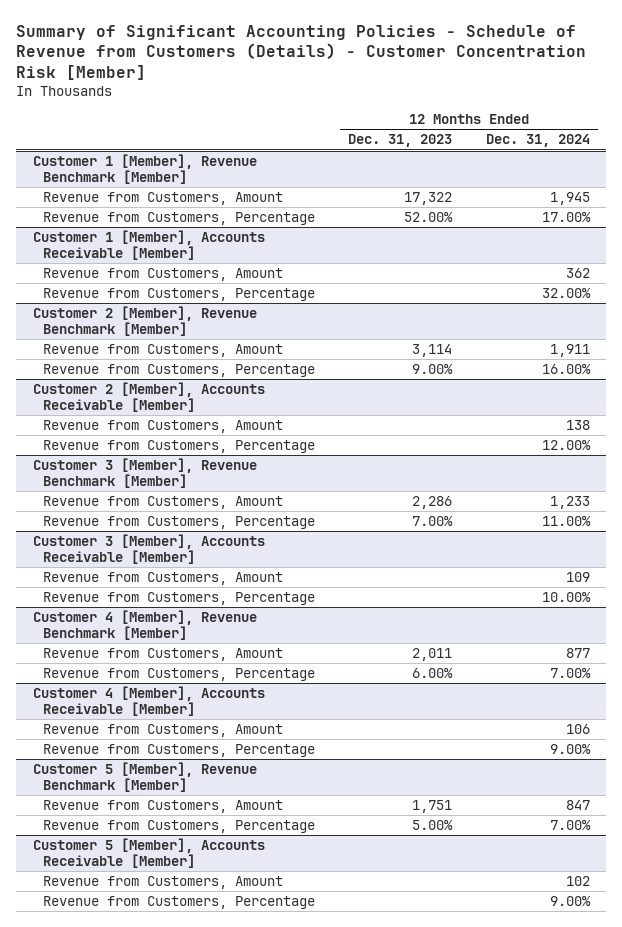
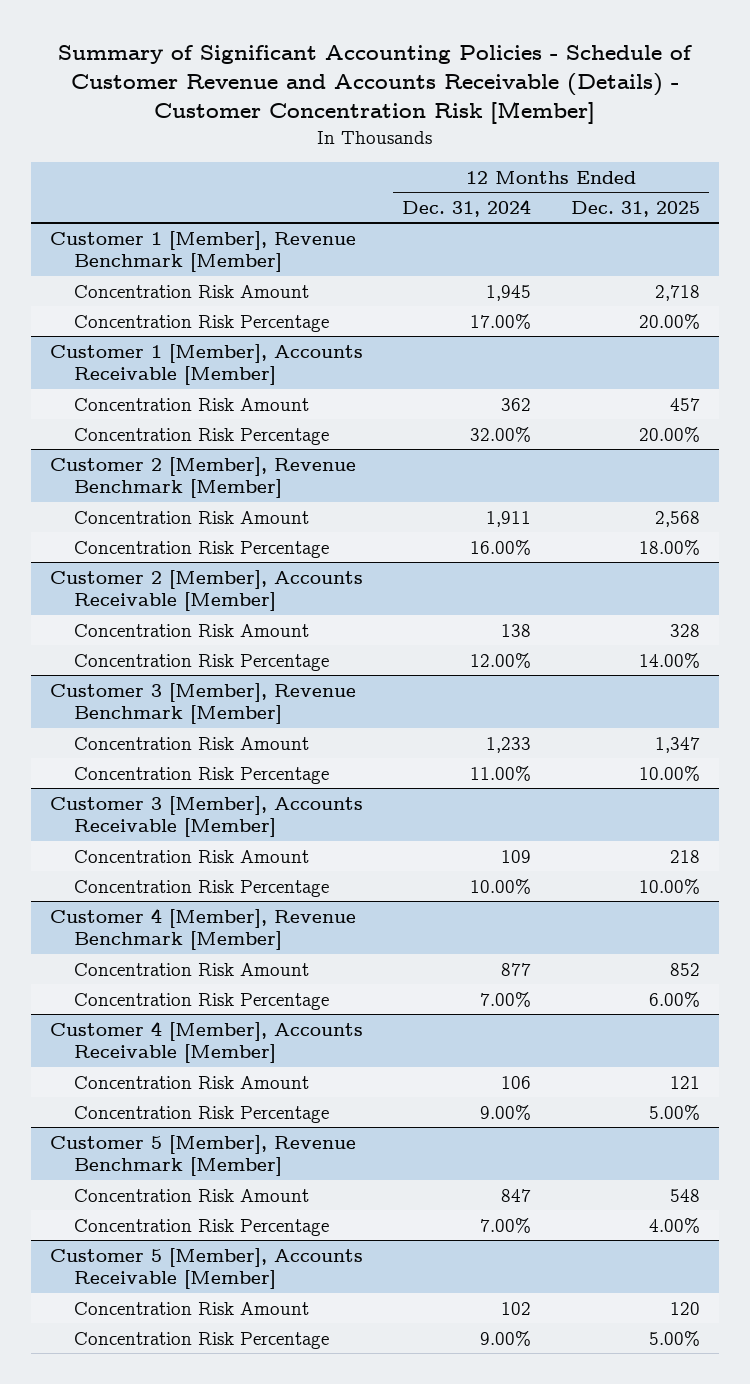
[15,24,586,80] Summary of Significant Accounting Policies - Schedule of Revenue from Customers (Details) - Customer Concentration Risk [Member] -> [57,44,692,125] Summary of Significant Accounting Policies - Schedule of Customer Revenue and Accounts Receivable (Details) - Customer Concentration Risk [Member]
[348,134,453,148] Dec. 31, 2023 -> none
none -> [570,200,700,217] Dec. 31, 2025
[43,192,284,206] Revenue from Customers, Amount -> [73,284,309,298] Concentration Risk Amount
[43,212,316,226] Revenue from Customers, Percentage -> [73,314,329,332] Concentration Risk Percentage
[43,268,284,282] Revenue from Customers, Amount -> [73,397,309,411] Concentration Risk Amount
[43,288,316,302] Revenue from Customers, Percentage -> [73,427,329,445] Concentration Risk Percentage
[43,344,284,358] Revenue from Customers, Amount -> [73,510,309,524] Concentration Risk Amount
[43,364,316,378] Revenue from Customers, Percentage -> [73,540,329,558] Concentration Risk Percentage
[43,420,284,434] Revenue from Customers, Amount -> [73,623,309,637] Concentration Risk Amount
[43,440,316,454] Revenue from Customers, Percentage -> [73,653,329,671] Concentration Risk Percentage
[43,496,284,510] Revenue from Customers, Amount -> [73,736,309,750] Concentration Risk Amount
[43,516,316,530] Revenue from Customers, Percentage -> [73,766,329,784] Concentration Risk Percentage
[43,572,284,586] Revenue from Customers, Amount -> [73,849,309,863] Concentration Risk Amount
[43,592,316,606] Revenue from Customers, Percentage -> [73,879,329,897] Concentration Risk Percentage
[43,648,284,662] Revenue from Customers, Amount -> [73,962,309,976] Concentration Risk Amount
[43,668,316,682] Revenue from Customers, Percentage -> [73,992,329,1010] Concentration Risk Percentage
[43,724,284,738] Revenue from Customers, Amount -> [73,1075,309,1089] Concentration Risk Amount
[43,744,316,758] Revenue from Customers, Percentage -> [73,1105,329,1123] Concentration Risk Percentage
[43,800,284,814] Revenue from Customers, Amount -> [73,1188,309,1202] Concentration Risk Amount
[43,820,316,834] Revenue from Customers, Percentage -> [73,1218,329,1236] Concentration Risk Percentage
[43,876,284,890] Revenue from Customers, Amount -> [73,1301,309,1315] Concentration Risk Amount
[43,896,316,910] Revenue from Customers, Percentage -> [73,1331,329,1349] Concentration Risk Percentage

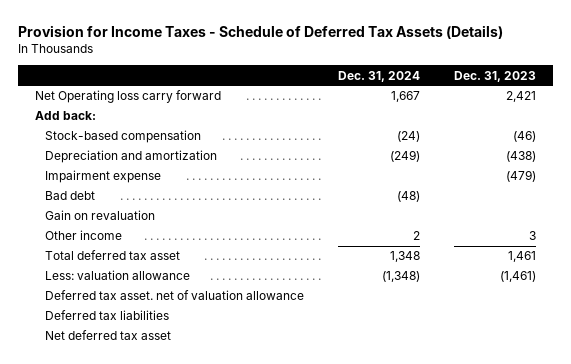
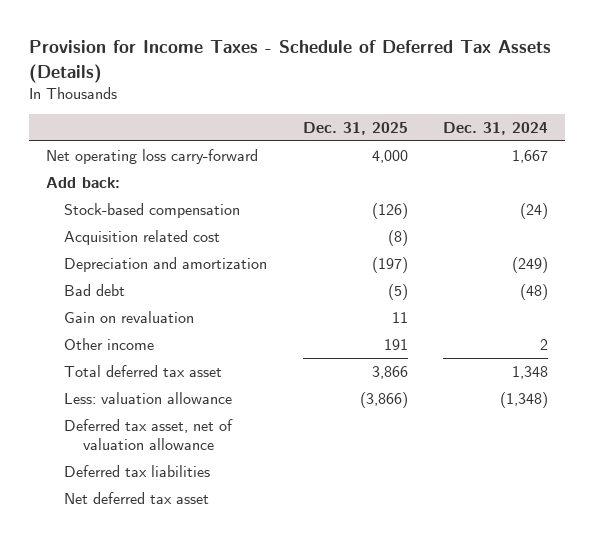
[453,70,536,82] Dec. 31, 2023 -> none
none -> [302,122,408,136] Dec. 31, 2025
[34,90,221,104] Net Operating loss carry forward -> [46,148,259,164] Net operating loss carry-forward
none -> [64,229,221,245] Acquisition related cost
[44,170,161,184] Impairment expense -> none
[44,290,304,301] Deferred tax asset. net of valuation allowance -> [64,418,234,451] Deferred tax asset, net of valuation allowance

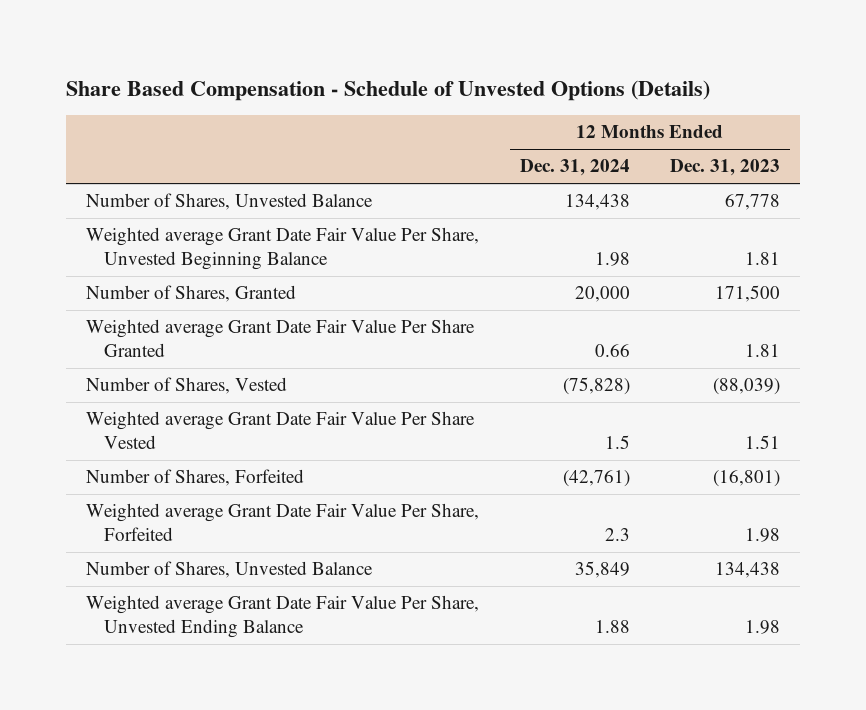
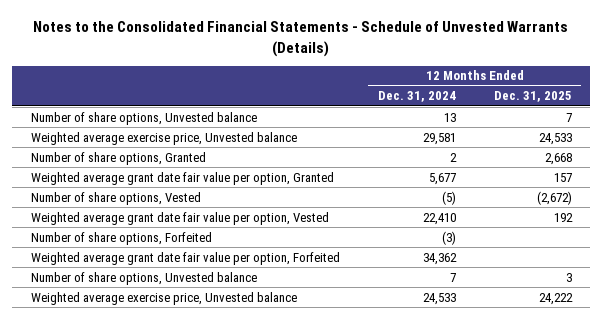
[66,79,711,101] Share Based Compensation - Schedule of Unvested Options (Details) -> [33,21,569,57] Notes to the Consolidated Financial Statements - Schedule of Unvested Warrants (Details)
[670,159,781,177] Dec. 31, 2023 -> none
none -> [493,91,572,103] Dec. 31, 2025
[86,193,374,211] Number of Shares, Unvested Balance -> [31,111,258,125] Number of share options, Unvested balance
[564,194,630,211] 134,438 -> [443,112,456,122] 13
[86,227,480,270] Weighted average Grant Date Fair Value Per Share, Unvested Beginning Balance -> [31,131,298,145] Weighted average exercise price, Unvested balance
[594,251,630,266] 1.98 -> [422,132,456,145] 29,581
[86,285,297,303] Number of Shares, Granted -> [31,151,207,165] Number of share options, Granted
[574,286,630,303] 20,000 -> [449,152,457,162] 2
[86,319,476,357] Weighted average Grant Date Fair Value Per Share Granted -> [31,171,335,185] Weighted average grant date fair value per option, Granted
[594,343,630,357] 0.66 -> [428,172,456,185] 5,677
[86,377,288,395] Number of Shares, Vested -> [31,191,202,205] Number of share options, Vested
[562,377,630,396] (75,828) -> [441,190,456,205] (5)
[86,411,476,449] Weighted average Grant Date Fair Value Per Share Vested -> [31,211,330,225] Weighted average grant date fair value per option, Vested
[604,434,630,449] 1.5 -> [422,212,456,225] 22,410
[86,469,305,487] Number of Shares, Forfeited -> [31,231,213,245] Number of share options, Forfeited
[562,470,630,488] (42,761) -> [441,230,456,245] (3)
[86,503,480,541] Weighted average Grant Date Fair Value Per Share, Forfeited -> [31,251,341,265] Weighted average grant date fair value per option, Forfeited
[604,527,630,541] 2.3 -> [422,252,457,265] 34,362
[86,561,374,579] Number of Shares, Unvested Balance -> [31,271,258,285] Number of share options, Unvested balance
[574,561,630,579] 35,849 -> [449,272,456,282] 7
[86,595,480,638] Weighted average Grant Date Fair Value Per Share, Unvested Ending Balance -> [31,291,298,305] Weighted average exercise price, Unvested balance
[594,619,630,633] 1.88 -> [422,292,456,305] 24,533

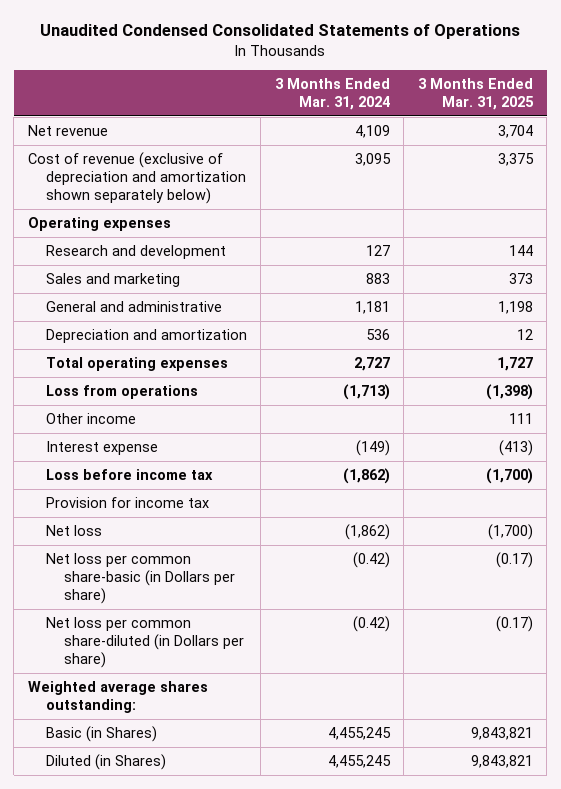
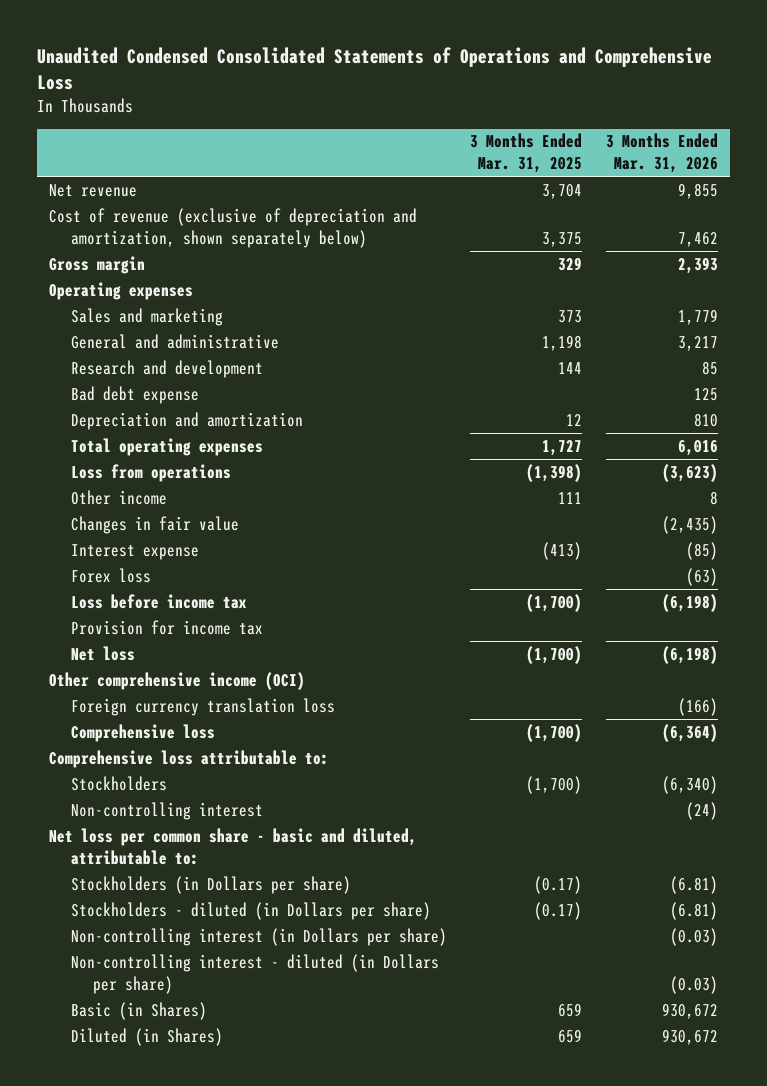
[40,24,521,40] Unaudited Condensed Consolidated Statements of Operations -> [36,46,712,90] Unaudited Condensed Consolidated Statements of Operations and Comprehensive Loss
[274,77,390,110] 3 Months Ended Mar. 31, 2024 -> none
none -> [606,133,719,174] 3 Months Ended Mar. 31, 2026
[27,152,246,204] Cost of revenue (exclusive of depreciation and amortization shown separately below) -> [48,207,417,248] Cost of revenue (exclusive of depreciation and amortization, shown separately below)
none -> [48,255,145,274] Gross margin
[45,245,226,260] Research and development -> [70,359,263,378] Research and development
none -> [70,385,199,404] Bad debt expense
none -> [70,515,239,534] Changes in fair value
none -> [70,567,151,583] Forex loss
[27,681,208,713] Weighted average shares outstanding: -> none
none -> [48,671,305,690] Other comprehensive income (OCI)
none -> [70,697,335,716] Foreign currency translation loss
none -> [70,723,215,742] Comprehensive loss
none -> [48,749,329,768] Comprehensive loss attributable to:
none -> [70,775,167,791] Stockholders
none -> [70,801,263,820] Non-controlling interest
none -> [48,827,417,865] Net loss per common share - basic and diluted, attributable to:
[45,553,236,604] Net loss per common share-basic (in Dollars per share) -> [70,875,351,894] Stockholders (in Dollars per share)
[45,617,245,668] Net loss per common share-diluted (in Dollars per share) -> [70,901,431,920] Stockholders - diluted (in Dollars per share)
none -> [70,927,447,946] Non-controlling interest (in Dollars per share)
none -> [70,953,439,994] Non-controlling interest - diluted (in Dollars per share)
[470,727,533,741] 9,843,821 -> [558,1002,583,1017] 659
[470,755,533,769] 9,843,821 -> [558,1028,583,1043] 659

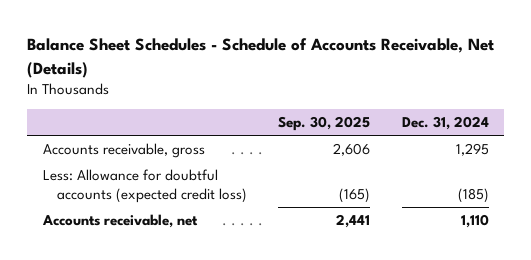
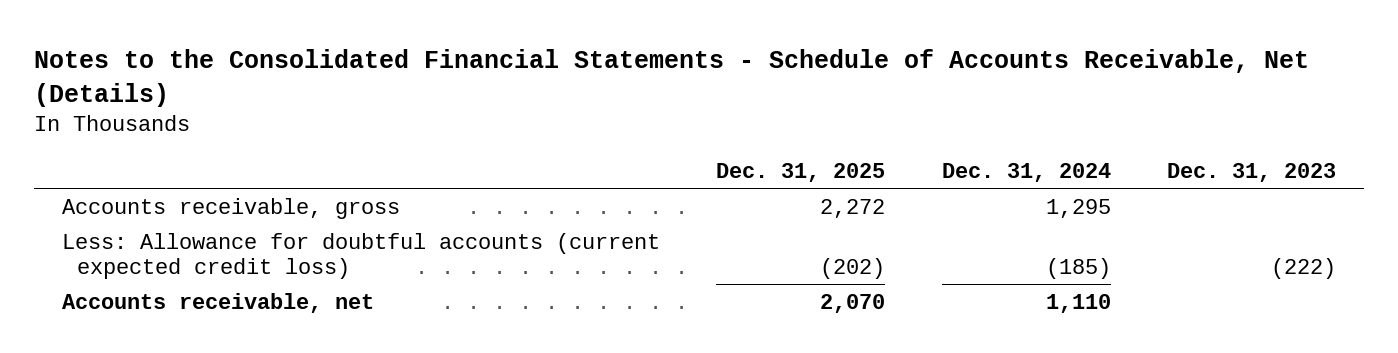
[27,38,495,78] Balance Sheet Schedules - Schedule of Accounts Receivable, Net (Details) -> [33,48,1309,107] Notes to the Consolidated Financial Statements - Schedule of Accounts Receivable, Net (Details)
[278,116,371,132] Sep. 30, 2025 -> none
none -> [716,162,886,182] Dec. 31, 2025
none -> [1167,162,1337,182] Dec. 31, 2023
[42,169,248,203] Less: Allowance for doubtful accounts (expected credit loss) -> [62,232,661,279] Less: Allowance for doubtful accounts (current expected credit loss)

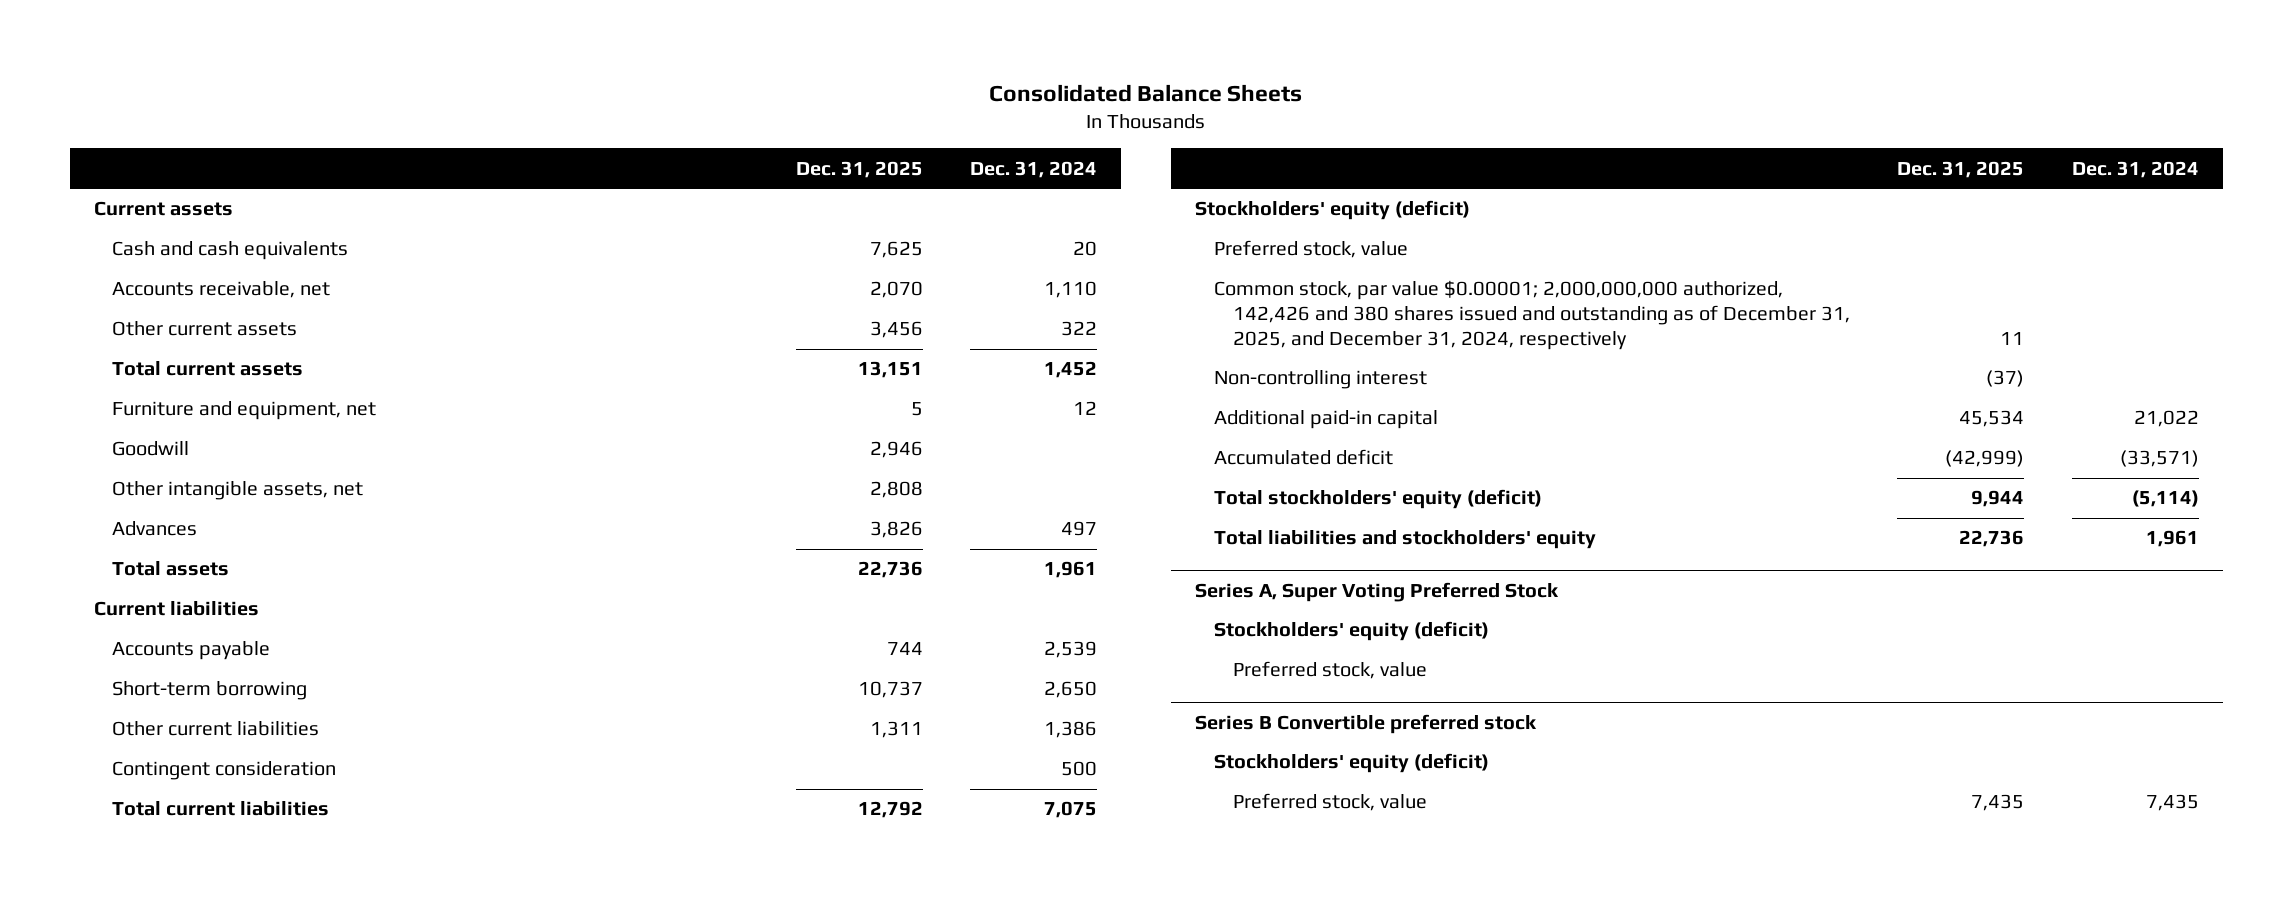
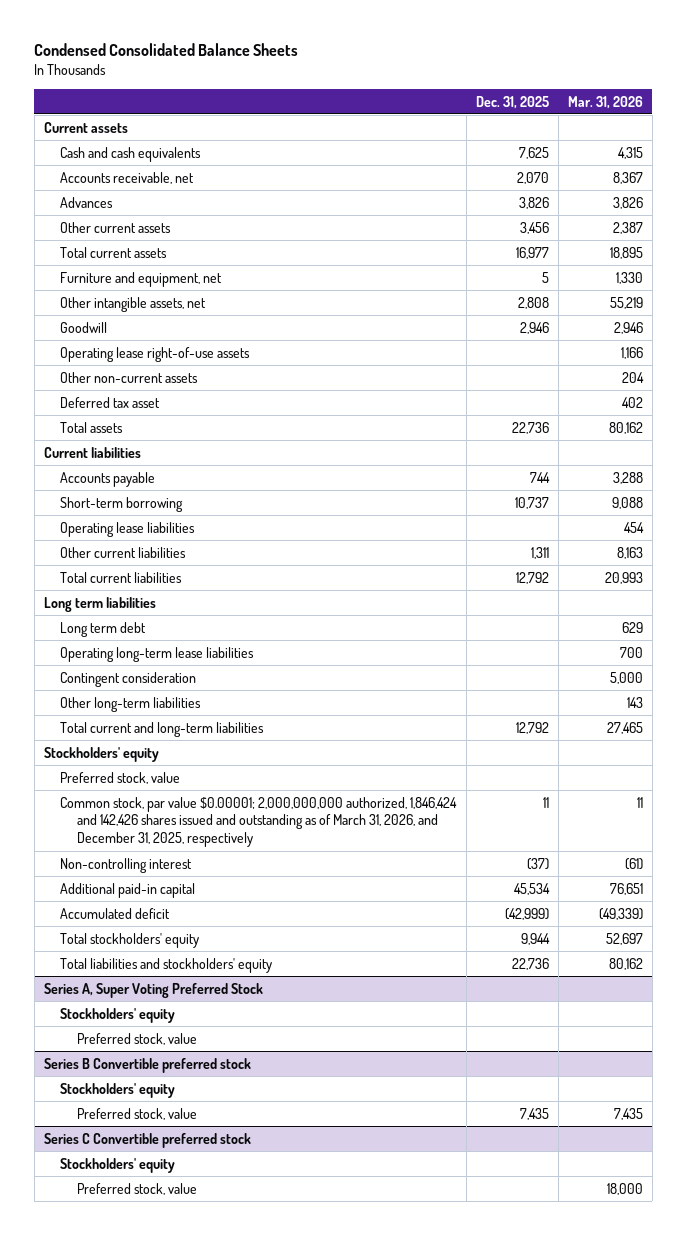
[989,84,1303,103] Consolidated Balance Sheets -> [34,43,299,57] Condensed Consolidated Balance Sheets
[970,160,1098,178] Dec. 31, 2024 -> none
none -> [567,95,643,109] Mar. 31, 2026
[112,521,198,537] Advances -> [60,196,114,208] Advances
[857,361,923,379] 13,151 -> [515,246,549,259] 16,977
[112,441,190,457] Goodwill -> [60,321,108,333] Goodwill
none -> [60,346,251,362] Operating lease right-of-use assets
none -> [60,371,199,383] Other non-current assets
none -> [60,396,161,408] Deferred tax asset
none -> [60,521,196,537] Operating lease liabilities
none -> [43,596,156,612] Long term liabilities
none -> [60,621,147,637] Long term debt
none -> [60,646,255,662] Operating long-term lease liabilities
[112,761,337,781] Contingent consideration -> [60,671,197,687] Contingent consideration
none -> [60,696,202,712] Other long-term liabilities
none -> [60,721,265,737] Total current and long-term liabilities
[1195,200,1471,221] Stockholders' equity (deficit) -> [43,746,159,762] Stockholders' equity
[1213,280,1850,350] Common stock, par value $0.00001; 2,000,000,000 authorized, 142,426 and 380 shares issued and outstanding as of December 31, 2025, and December 31, 2024, respectively -> [60,796,458,848] Common stock, par value $0.00001; 2,000,000,000 authorized, 1,846,424 and 142,426 shares issued and outstanding as of March 31, 2026, and December 31, 2025, respectively
[1213,489,1542,510] Total stockholders' equity (deficit) -> [60,932,200,948] Total stockholders' equity
[1213,621,1489,642] Stockholders' equity (deficit) -> [60,1007,176,1023] Stockholders' equity
[1213,753,1489,774] Stockholders' equity (deficit) -> [60,1082,176,1098] Stockholders' equity
none -> [43,1132,251,1148] Series C Convertible preferred stock
none -> [60,1157,176,1173] Stockholders' equity
none -> [77,1182,198,1195] Preferred stock, value

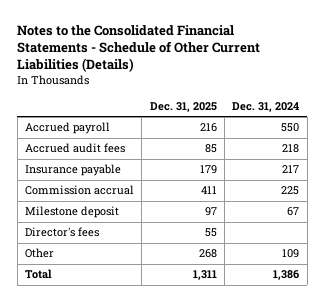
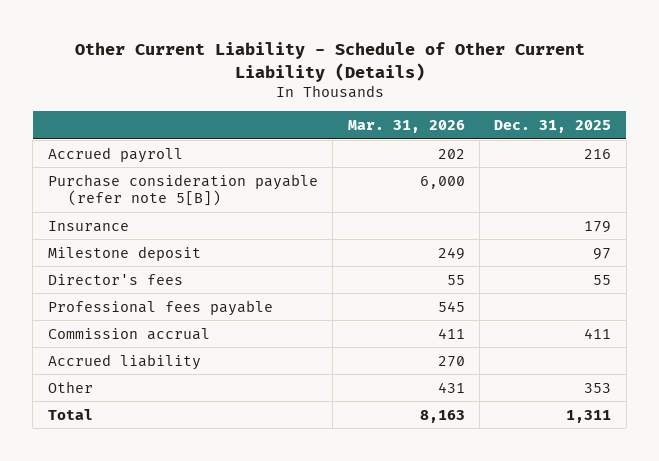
[17,24,261,73] Notes to the Consolidated Financial Statements - Schedule of Other Current Liabilities (Details) -> [74,42,585,82] Other Current Liability - Schedule of Other Current Liability (Details)
[232,101,300,112] Dec. 31, 2024 -> none
none -> [347,119,465,133] Mar. 31, 2026
[25,143,126,154] Accrued audit fees -> none
none -> [47,173,318,207] Purchase consideration payable (refer note 5[B])
[25,164,122,177] Insurance payable -> [47,220,129,232] Insurance
none -> [47,299,273,316] Professional fees payable
[25,185,135,196] Commission accrual -> [47,327,210,340] Commission accrual
none -> [47,353,201,370] Accrued liability
[198,249,217,259] 268 -> [584,382,612,393] 353

